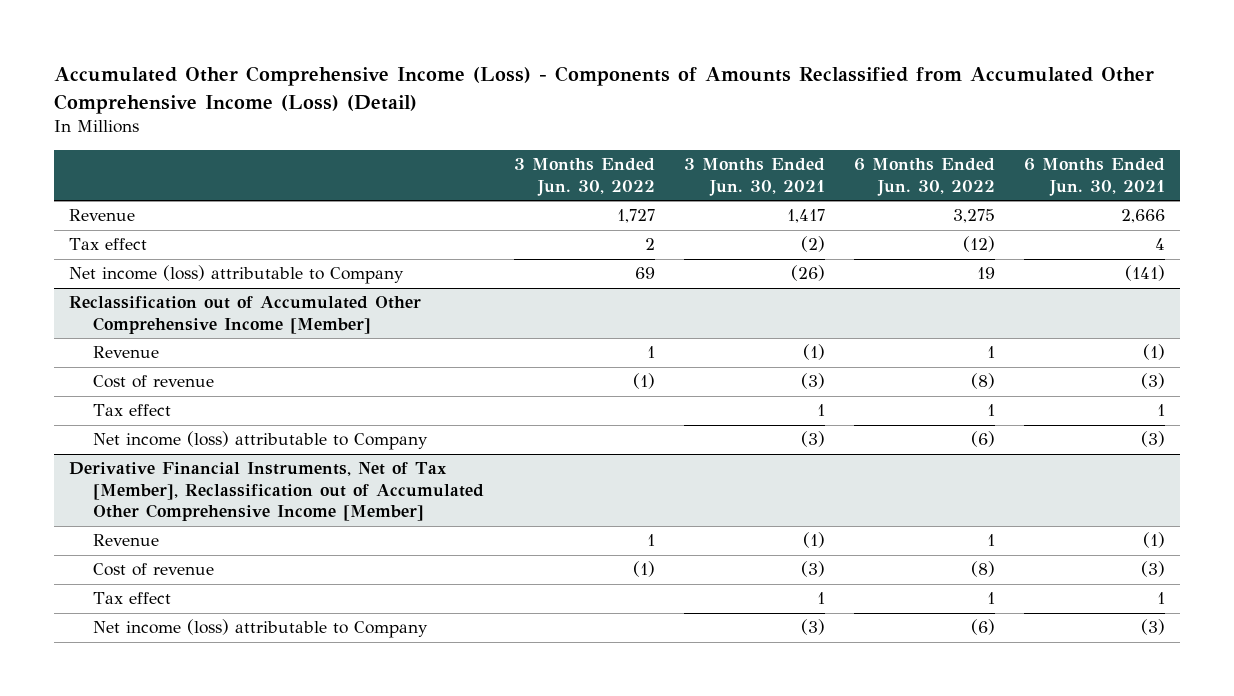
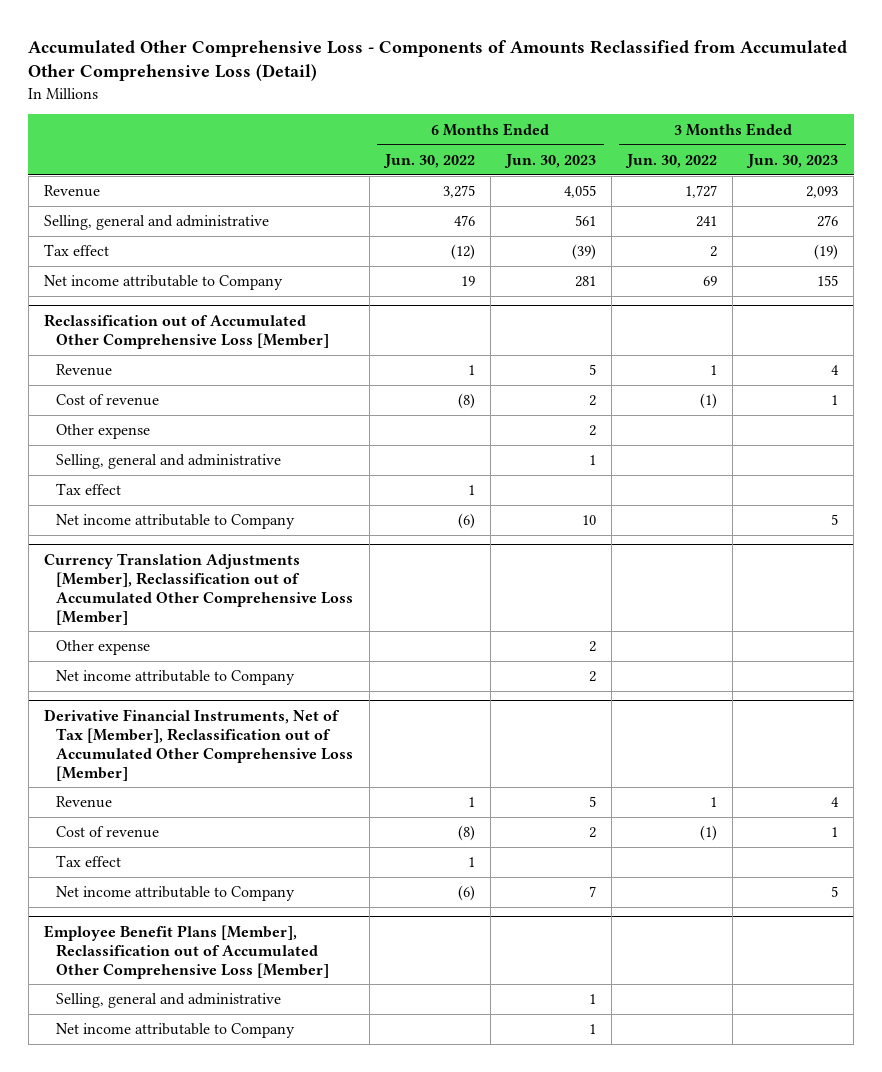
[54,66,1155,114] Accumulated Other Comprehensive Income (Loss) - Components of Amounts Reclassified from Accumulated Other Comprehensive Income (Loss) (Detail) -> [28,39,848,82] Accumulated Other Comprehensive Loss - Components of Amounts Reclassified from Accumulated Other Comprehensive Loss (Detail)
[683,158,825,196] 3 Months Ended Jun. 30, 2021 -> none
[1024,158,1166,196] 6 Months Ended Jun. 30, 2021 -> none
none -> [503,153,596,168] Jun. 30, 2023
none -> [746,153,839,168] Jun. 30, 2023
none -> [43,215,269,231] Selling, general and administrative
[68,265,404,285] Net income (loss) attributable to Company -> [43,275,283,291] Net income attributable to Company
[68,296,421,334] Reclassification out of Accumulated Other Comprehensive Income [Member] -> [43,313,330,349] Reclassification out of Accumulated Other Comprehensive Loss [Member]
none -> [56,424,151,440] Other expense
none -> [56,454,282,470] Selling, general and administrative
[93,431,429,451] Net income (loss) attributable to Company -> [56,514,296,530] Net income attributable to Company
none -> [43,552,354,625] Currency Translation Adjustments [Member], Reclassification out of Accumulated Other Comprehensive Loss [Member]
none -> [56,640,151,656] Other expense
none -> [56,670,296,686] Net income attributable to Company
[68,462,485,522] Derivative Financial Instruments, Net of Tax [Member], Reclassification out of Accumulated Other Comprehensive Income [Member] -> [43,708,354,781] Derivative Financial Instruments, Net of Tax [Member], Reclassification out of Accumulated Other Comprehensive Loss [Member]
[93,619,429,639] Net income (loss) attributable to Company -> [56,886,296,902] Net income attributable to Company
none -> [43,924,330,979] Employee Benefit Plans [Member], Reclassification out of Accumulated Other Comprehensive Loss [Member]
none -> [56,993,282,1009] Selling, general and administrative
none -> [56,1023,296,1039] Net income attributable to Company

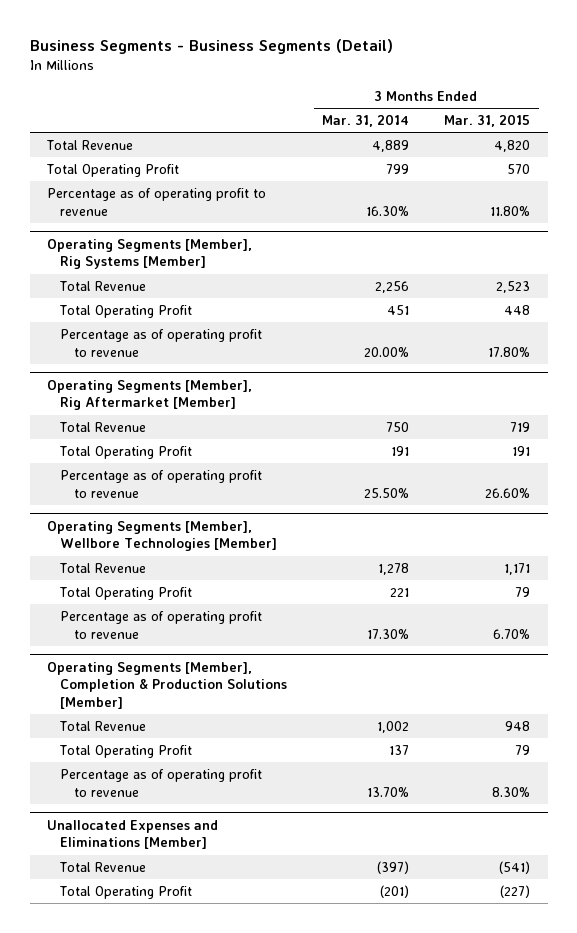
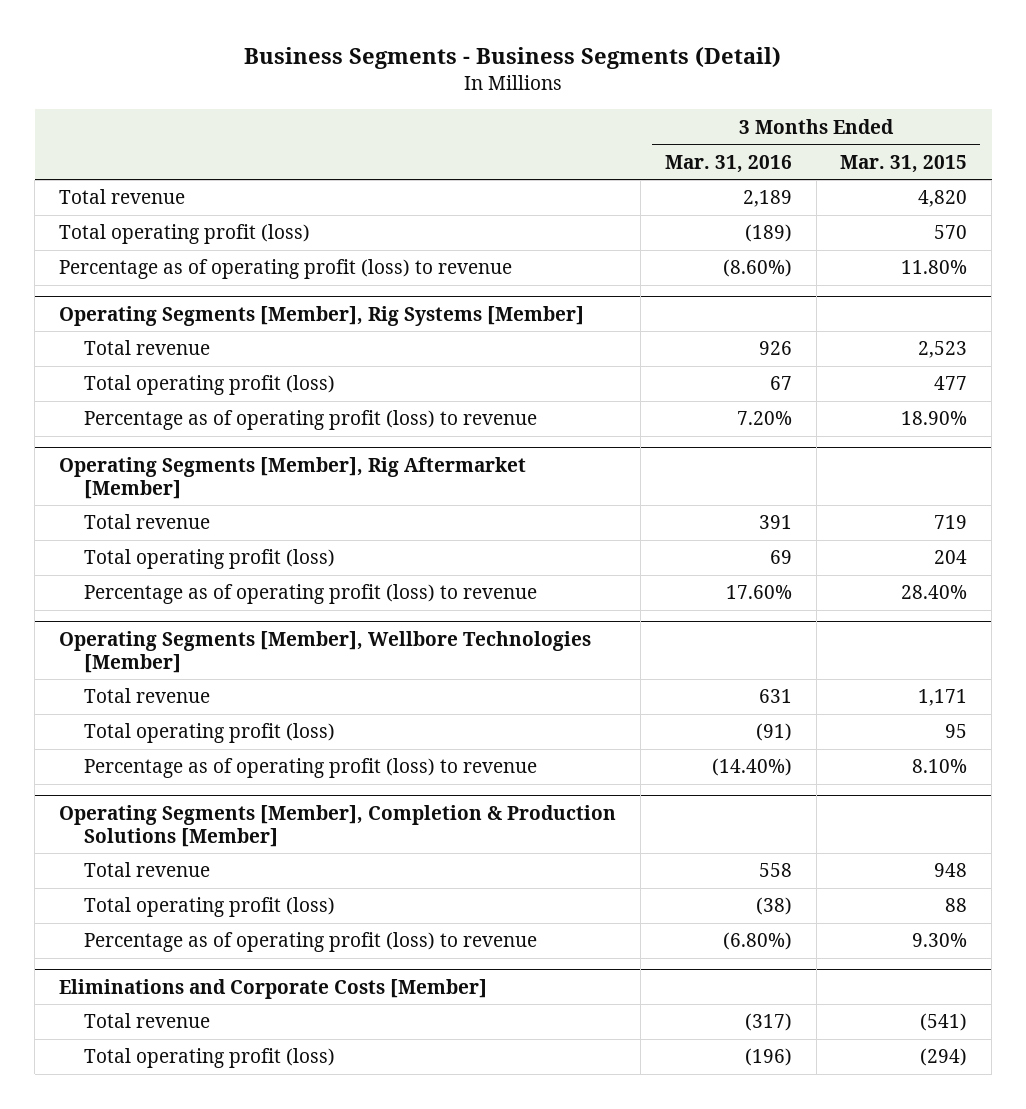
[322,113,410,127] Mar. 31, 2014 -> none
none -> [664,154,792,173] Mar. 31, 2016
[46,139,134,150] Total Revenue -> [58,189,185,205] Total revenue
[46,163,180,177] Total Operating Profit -> [58,224,310,245] Total operating profit (loss)
[47,187,267,216] Percentage as of operating profit to revenue -> [58,259,512,280] Percentage as of operating profit (loss) to revenue
[59,280,147,291] Total Revenue -> [83,340,210,356] Total revenue
[59,304,193,318] Total Operating Profit -> [83,375,335,396] Total operating profit (loss)
[504,304,531,315] 448 -> [934,376,968,391] 477
[60,328,263,357] Percentage as of operating profit to revenue -> [83,410,537,431] Percentage as of operating profit (loss) to revenue
[488,346,531,357] 17.80% -> [901,411,968,426] 18.90%
[59,421,147,432] Total Revenue -> [83,514,210,530] Total revenue
[59,445,193,459] Total Operating Profit -> [83,549,335,570] Total operating profit (loss)
[512,445,531,456] 191 -> [934,550,968,565] 204
[60,469,263,498] Percentage as of operating profit to revenue -> [83,584,537,605] Percentage as of operating profit (loss) to revenue
[485,487,531,498] 26.60% -> [901,585,968,600] 28.40%
[59,562,147,573] Total Revenue -> [83,688,210,704] Total revenue
[59,586,193,600] Total Operating Profit -> [83,723,335,744] Total operating profit (loss)
[515,586,531,597] 79 -> [945,724,968,739] 95
[60,610,263,639] Percentage as of operating profit to revenue -> [83,758,537,779] Percentage as of operating profit (loss) to revenue
[493,628,531,639] 6.70% -> [912,759,968,774] 8.10%
[59,720,147,731] Total Revenue -> [83,862,210,878] Total revenue
[59,744,193,758] Total Operating Profit -> [83,897,335,918] Total operating profit (loss)
[515,744,531,755] 79 -> [945,898,968,913] 88
[60,768,263,797] Percentage as of operating profit to revenue -> [83,932,537,953] Percentage as of operating profit (loss) to revenue
[492,786,531,797] 8.30% -> [912,933,968,948] 9.30%
[47,819,219,850] Unallocated Expenses and Eliminations [Member] -> [58,978,487,999] Eliminations and Corporate Costs [Member]
[59,861,147,872] Total Revenue -> [83,1013,210,1029] Total revenue
[59,885,193,899] Total Operating Profit -> [83,1048,335,1069] Total operating profit (loss)
[500,884,531,898] (227) -> [920,1048,968,1067] (294)

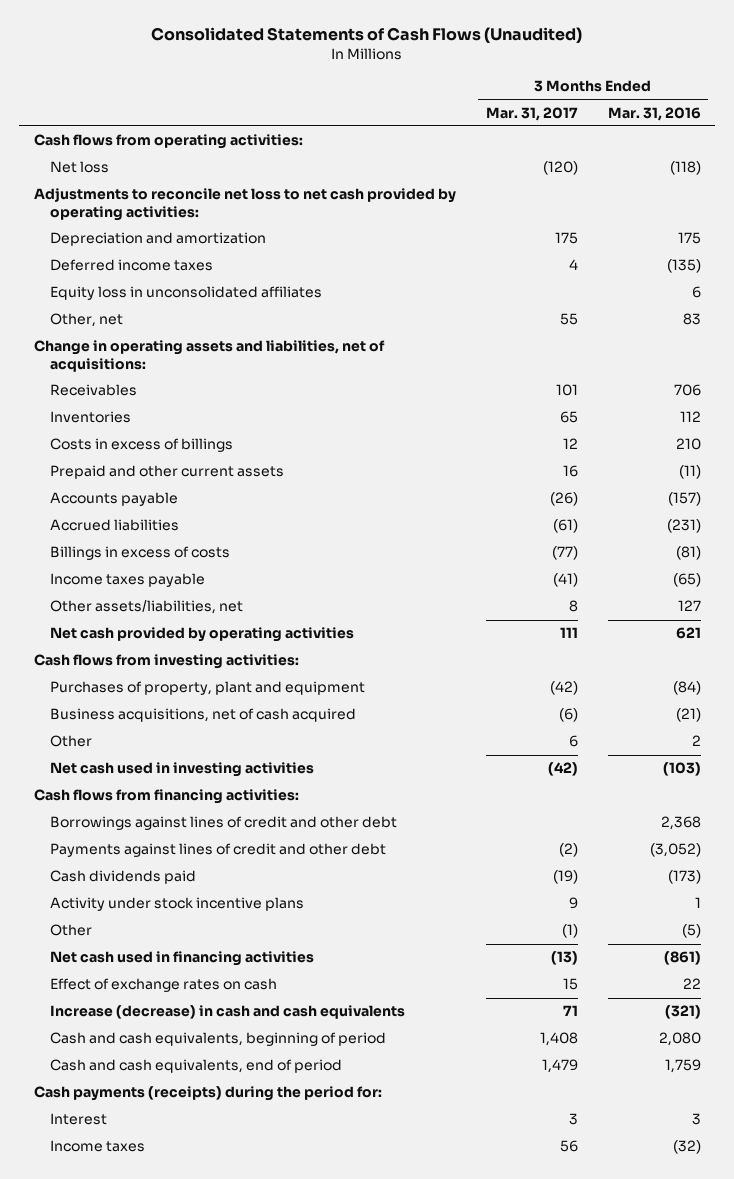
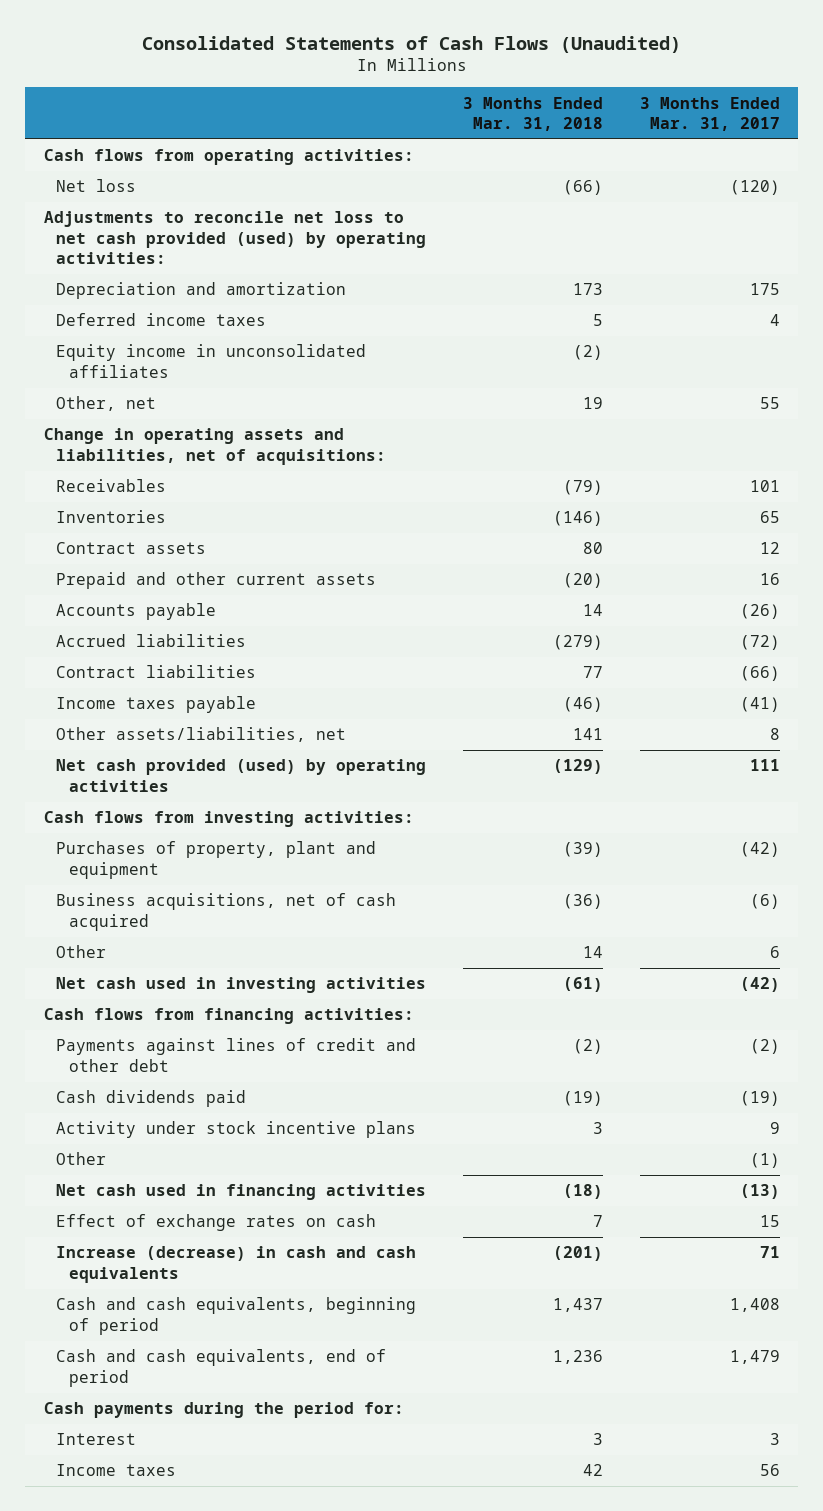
[607,106,701,121] Mar. 31, 2016 -> none
none -> [463,96,604,132] 3 Months Ended Mar. 31, 2018
[33,188,456,221] Adjustments to reconcile net loss to net cash provided by operating activities: -> [43,211,427,265] Adjustments to reconcile net loss to net cash provided (used) by operating activities:
[49,286,322,301] Equity loss in unconsolidated affiliates -> [56,344,367,378] Equity income in unconsolidated affiliates
[49,438,233,453] Costs in excess of billings -> none
none -> [56,542,207,555] Contract assets
[49,546,230,561] Billings in excess of costs -> none
[552,519,578,534] (61) -> [739,635,780,651] (72)
none -> [56,665,257,679] Contract liabilities
[49,627,354,643] Net cash provided by operating activities -> [56,759,427,792] Net cash provided (used) by operating activities
[49,816,397,831] Borrowings against lines of credit and other debt -> none
[33,1086,382,1102] Cash payments (receipts) during the period for: -> [43,1402,404,1419] Cash payments during the period for:

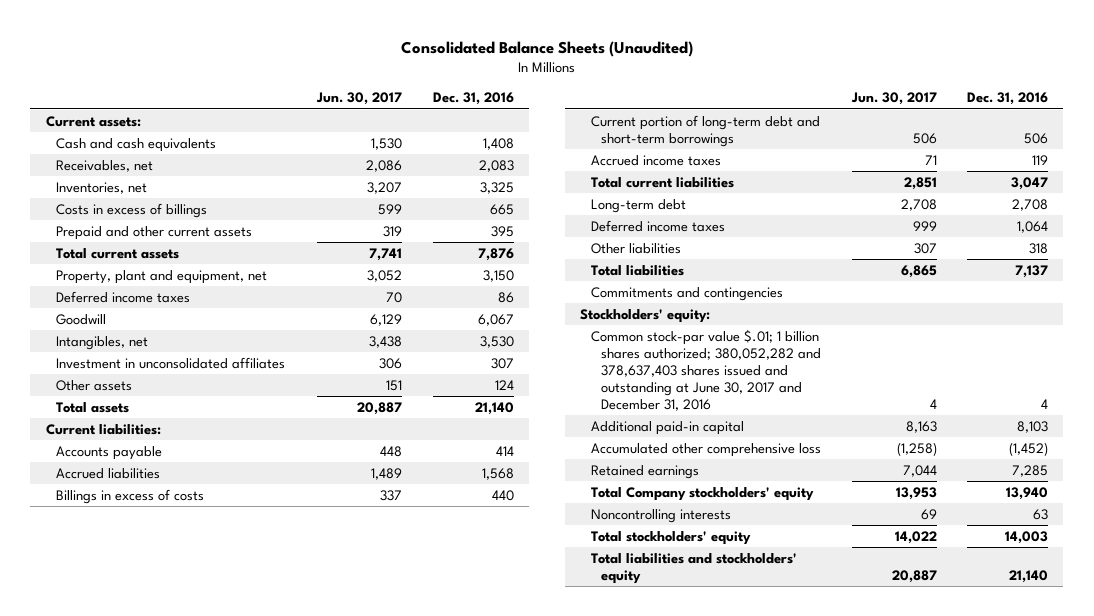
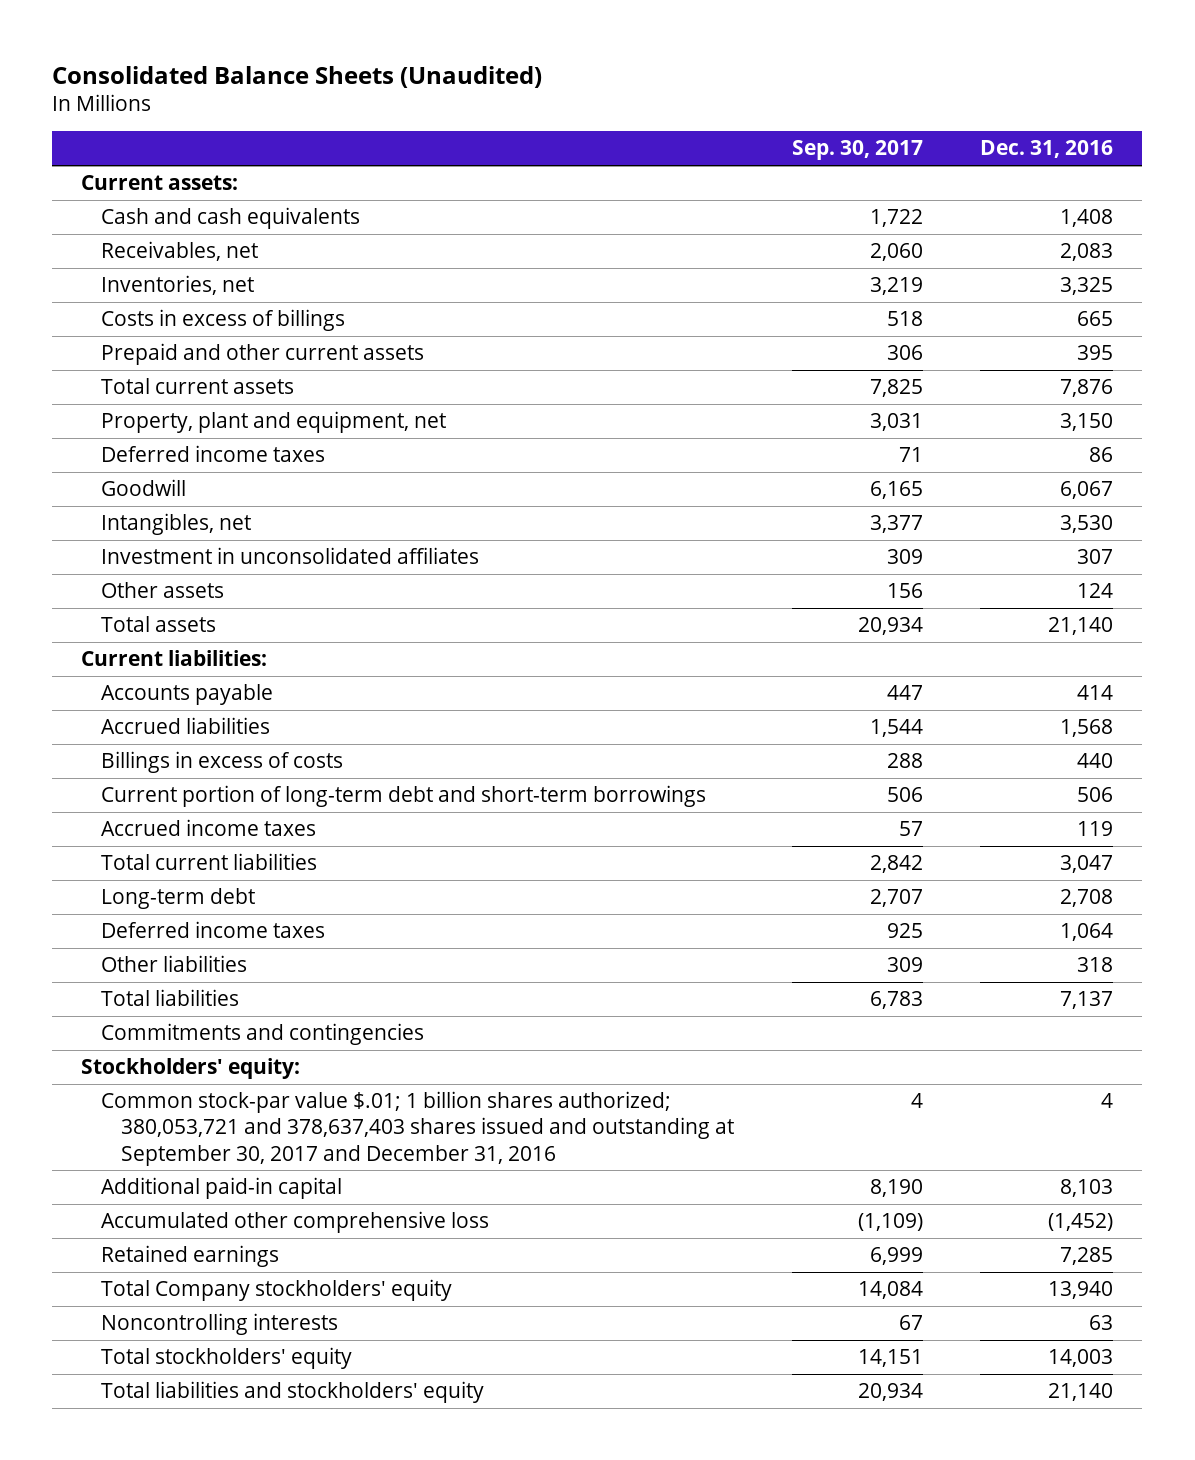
[316,92,403,106] Jun. 30, 2017 -> none
none -> [791,140,923,161] Sep. 30, 2017
[590,328,822,412] Common stock-par value $.01; 1 billion shares authorized; 380,052,282 and 378,637,403 shares issued and outstanding at June 30, 2017 and December 31, 2016 -> [101,1091,734,1166] Common stock-par value $.01; 1 billion shares authorized; 380,053,721 and 378,637,403 shares issued and outstanding at September 30, 2017 and December 31, 2016

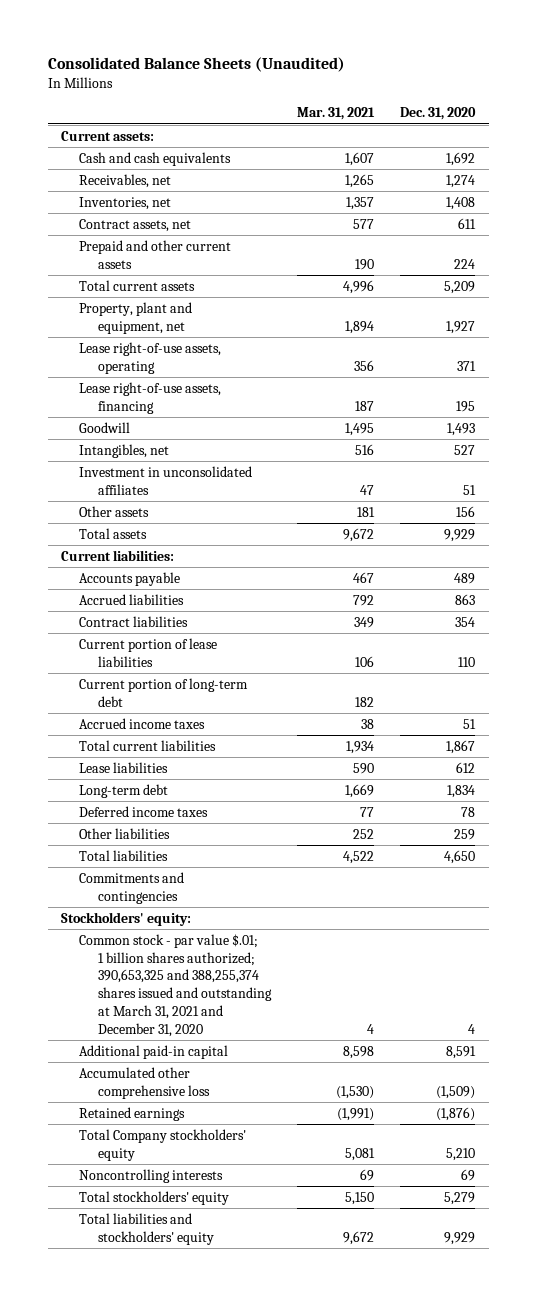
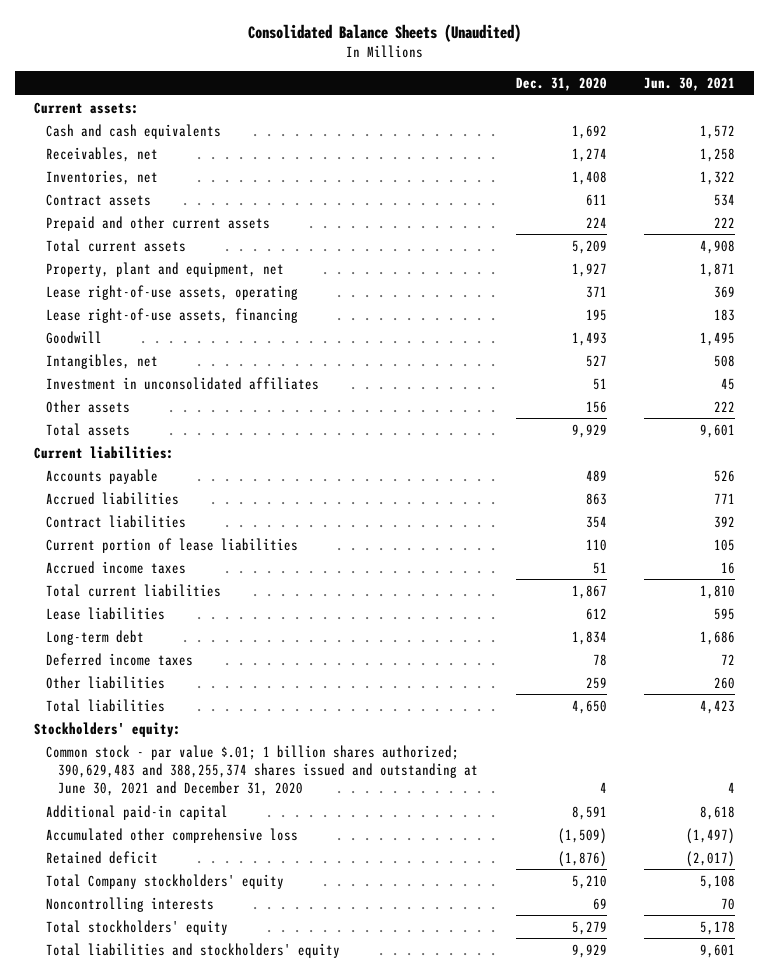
[297,107,376,121] Mar. 31, 2021 -> none
none -> [644,76,736,91] Jun. 30, 2021
[79,218,192,232] Contract assets, net -> [46,193,152,206] Contract assets
[79,677,249,707] Current portion of long-term debt -> none
[79,871,185,904] Commitments and contingencies -> none
[79,933,272,1037] Common stock - par value $.01; 1 billion shares authorized; 390,653,325 and 388,255,374 shares issued and outstanding at March 31, 2021 and December 31, 2020 -> [46,744,479,796] Common stock - par value $.01; 1 billion shares authorized; 390,629,483 and 388,255,374 shares issued and outstanding at June 30, 2021 and December 31, 2020
[79,1106,186,1121] Retained earnings -> [46,850,159,864] Retained deficit

